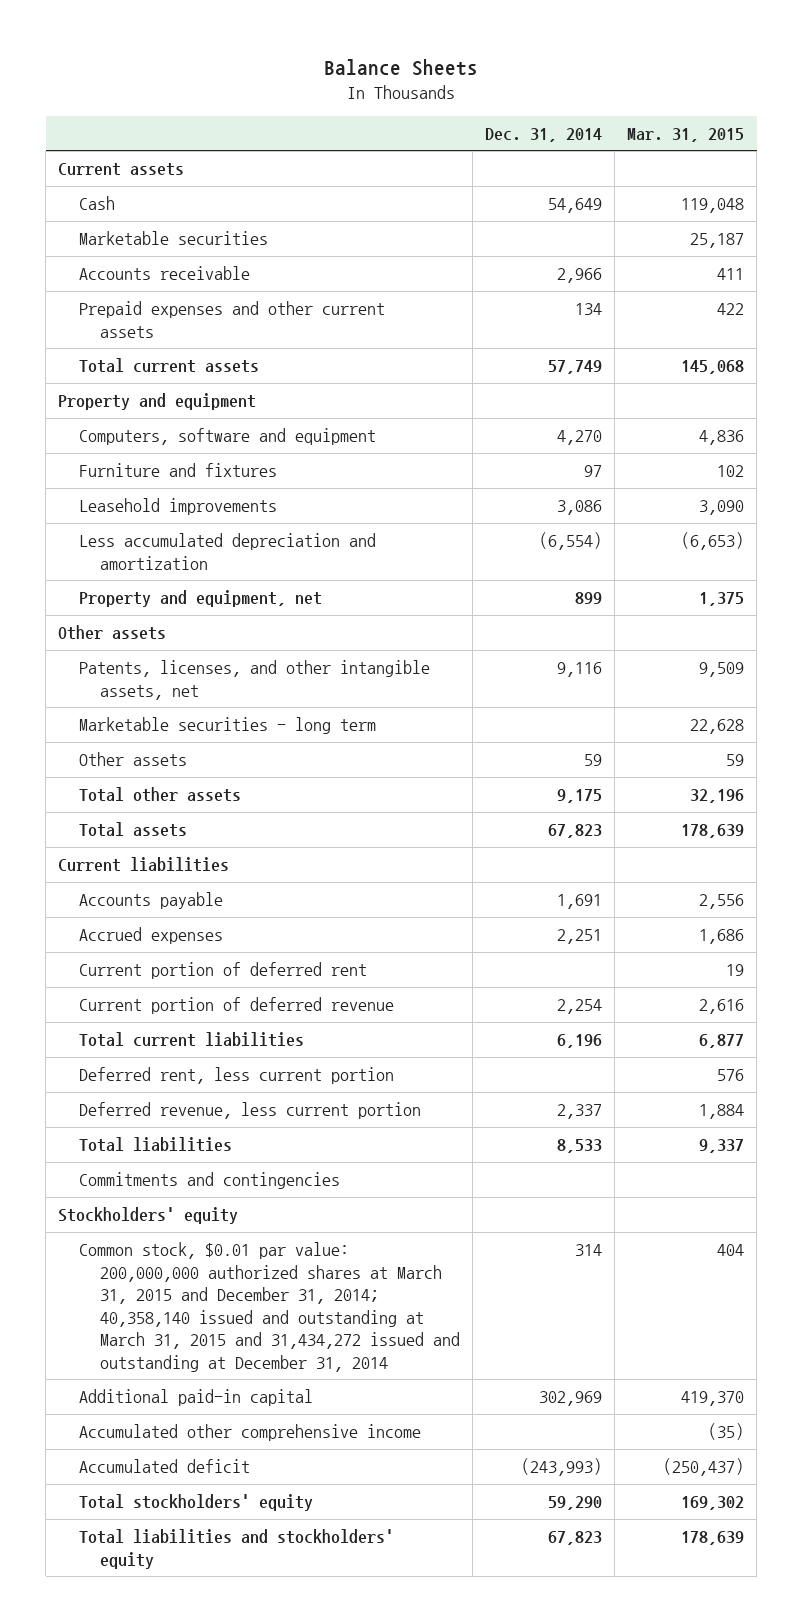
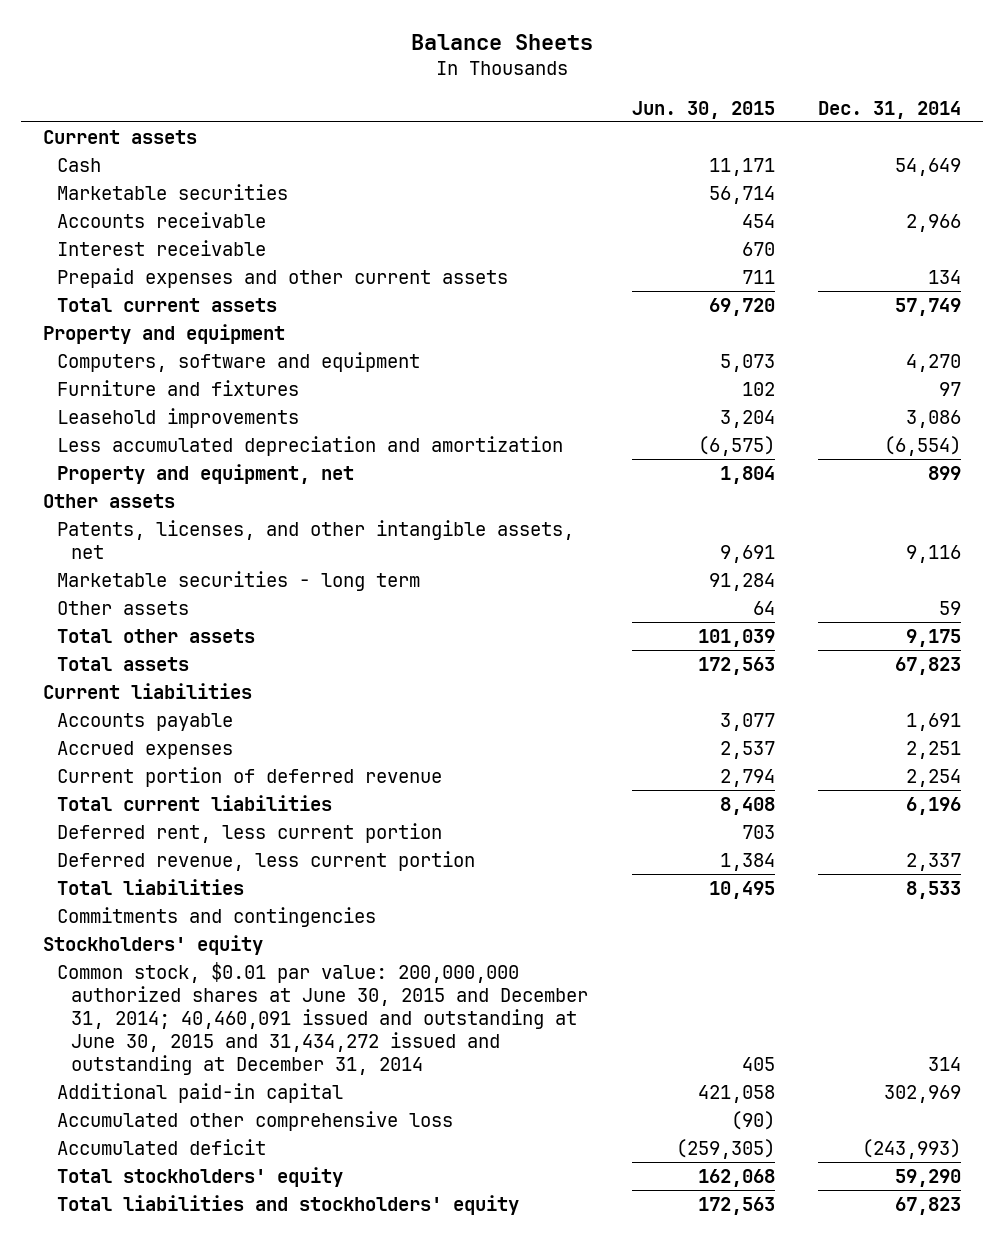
[627,127,745,142] Mar. 31, 2015 -> none
none -> [631,100,775,119] Jun. 30, 2015
none -> [57,239,267,256] Interest receivable
[79,962,368,980] Current portion of deferred rent -> none
[79,1242,461,1372] Common stock, $0.01 par value: 200,000,000 authorized shares at March 31, 2015 and December 31, 2014; 40,358,140 issued and outstanding at March 31, 2015 and 31,434,272 issued and outstanding at December 31, 2014 -> [57,961,588,1075] Common stock, $0.01 par value: 200,000,000 authorized shares at June 30, 2015 and December 31, 2014; 40,460,091 issued and outstanding at June 30, 2015 and 31,434,272 issued and outstanding at December 31, 2014
[79,1424,422,1442] Accumulated other comprehensive income -> [57,1110,454,1131] Accumulated other comprehensive loss

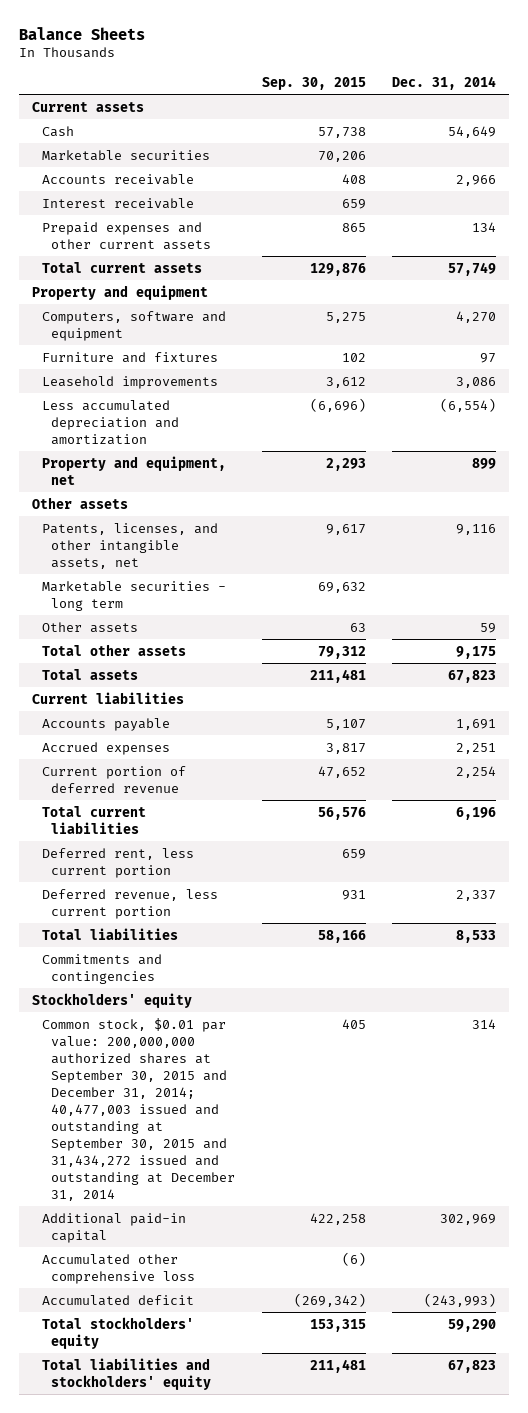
[631,100,775,119] Jun. 30, 2015 -> none
none -> [261,77,366,91] Sep. 30, 2015
[57,961,588,1075] Common stock, $0.01 par value: 200,000,000 authorized shares at June 30, 2015 and December 31, 2014; 40,460,091 issued and outstanding at June 30, 2015 and 31,434,272 issued and outstanding at December 31, 2014 -> [41,1017,236,1201] Common stock, $0.01 par value: 200,000,000 authorized shares at September 30, 2015 and December 31, 2014; 40,477,003 issued and outstanding at September 30, 2015 and 31,434,272 issued and outstanding at December 31, 2014

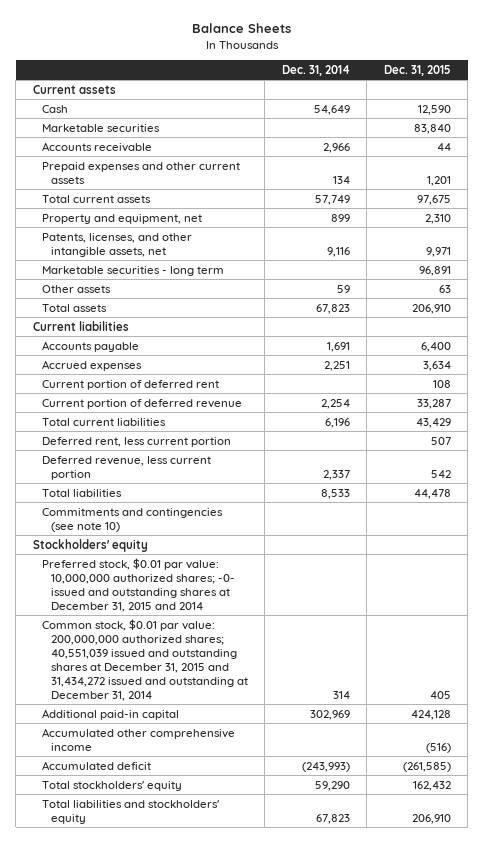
[261,77,366,91] Sep. 30, 2015 -> none
none -> [383,64,451,76] Dec. 31, 2015
[41,197,194,209] Interest receivable -> none
[32,284,209,300] Property and equipment -> none
[41,310,226,341] Computers, software and equipment -> none
[41,351,218,363] Furniture and fixtures -> none
[41,375,218,389] Leasehold improvements -> none
[41,399,180,445] Less accumulated depreciation and amortization -> none
[32,496,129,509] Other assets -> none
[41,643,186,656] Total other assets -> none
none -> [41,379,219,390] Current portion of deferred rent
[41,953,162,984] Commitments and contingencies -> [41,507,223,532] Commitments and contingencies (see note 10)
none -> [41,557,235,612] Preferred stock, $0.01 par value: 10,000,000 authorized shares; -0- issued and outstanding shares at December 31, 2015 and 2014
[41,1017,236,1201] Common stock, $0.01 par value: 200,000,000 authorized shares at September 30, 2015 and December 31, 2014; 40,477,003 issued and outstanding at September 30, 2015 and 31,434,272 issued and outstanding at December 31, 2014 -> [41,618,248,701] Common stock, $0.01 par value: 200,000,000 authorized shares; 40,551,039 issued and outstanding shares at December 31, 2015 and 31,434,272 issued and outstanding at December 31, 2014
[41,1253,196,1284] Accumulated other comprehensive loss -> [41,727,235,751] Accumulated other comprehensive income

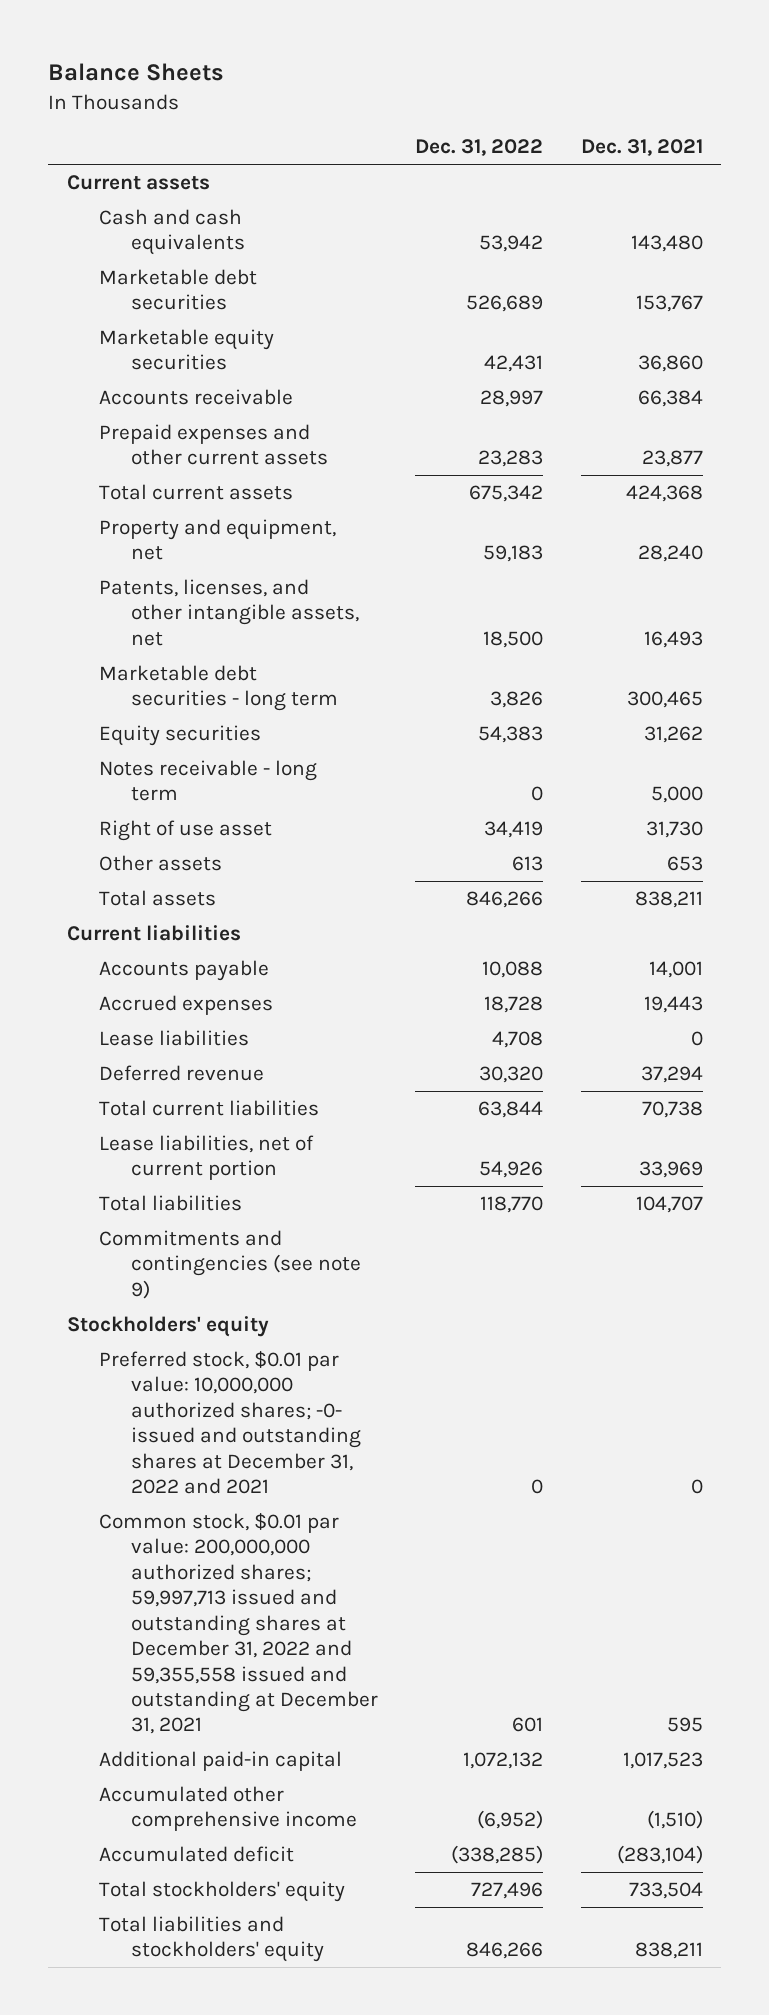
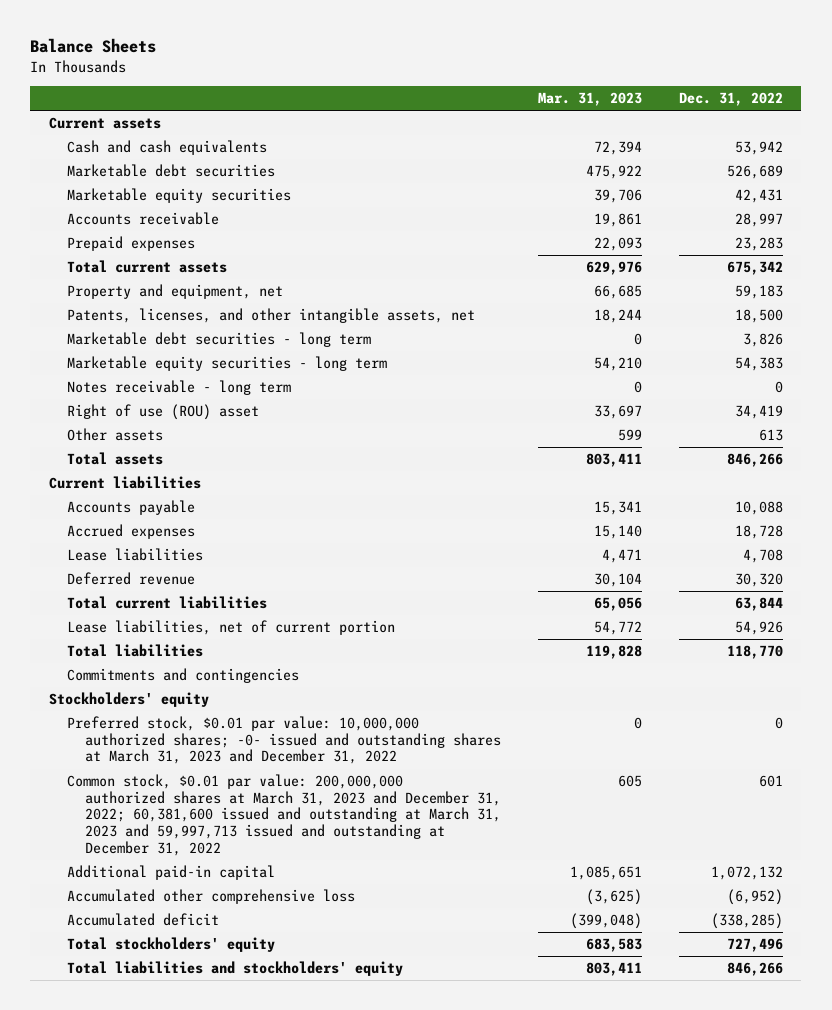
[580,139,703,157] Dec. 31, 2021 -> none
none -> [537,92,642,107] Mar. 31, 2023
[98,424,328,466] Prepaid expenses and other current assets -> [66,236,195,252] Prepaid expenses
[98,725,261,747] Equity securities -> [66,356,387,372] Marketable equity securities - long term
[98,820,272,842] Right of use asset -> [66,404,259,421] Right of use (ROU) asset
[98,1230,361,1299] Commitments and contingencies (see note 9) -> [66,668,299,684] Commitments and contingencies
[98,1351,361,1495] Preferred stock, $0.01 par value: 10,000,000 authorized shares; -0- issued and outstanding shares at December 31, 2022 and 2021 -> [66,716,501,765] Preferred stock, $0.01 par value: 10,000,000 authorized shares; -0- issued and outstanding shares at March 31, 2023 and December 31, 2022
[98,1513,378,1735] Common stock, $0.01 par value: 200,000,000 authorized shares; 59,997,713 issued and outstanding shares at December 31, 2022 and 59,355,558 issued and outstanding at December 31, 2021 -> [66,774,501,856] Common stock, $0.01 par value: 200,000,000 authorized shares at March 31, 2023 and December 31, 2022; 60,381,600 issued and outstanding at March 31, 2023 and 59,997,713 issued and outstanding at December 31, 2022
[98,1786,357,1832] Accumulated other comprehensive income -> [66,889,355,905] Accumulated other comprehensive loss

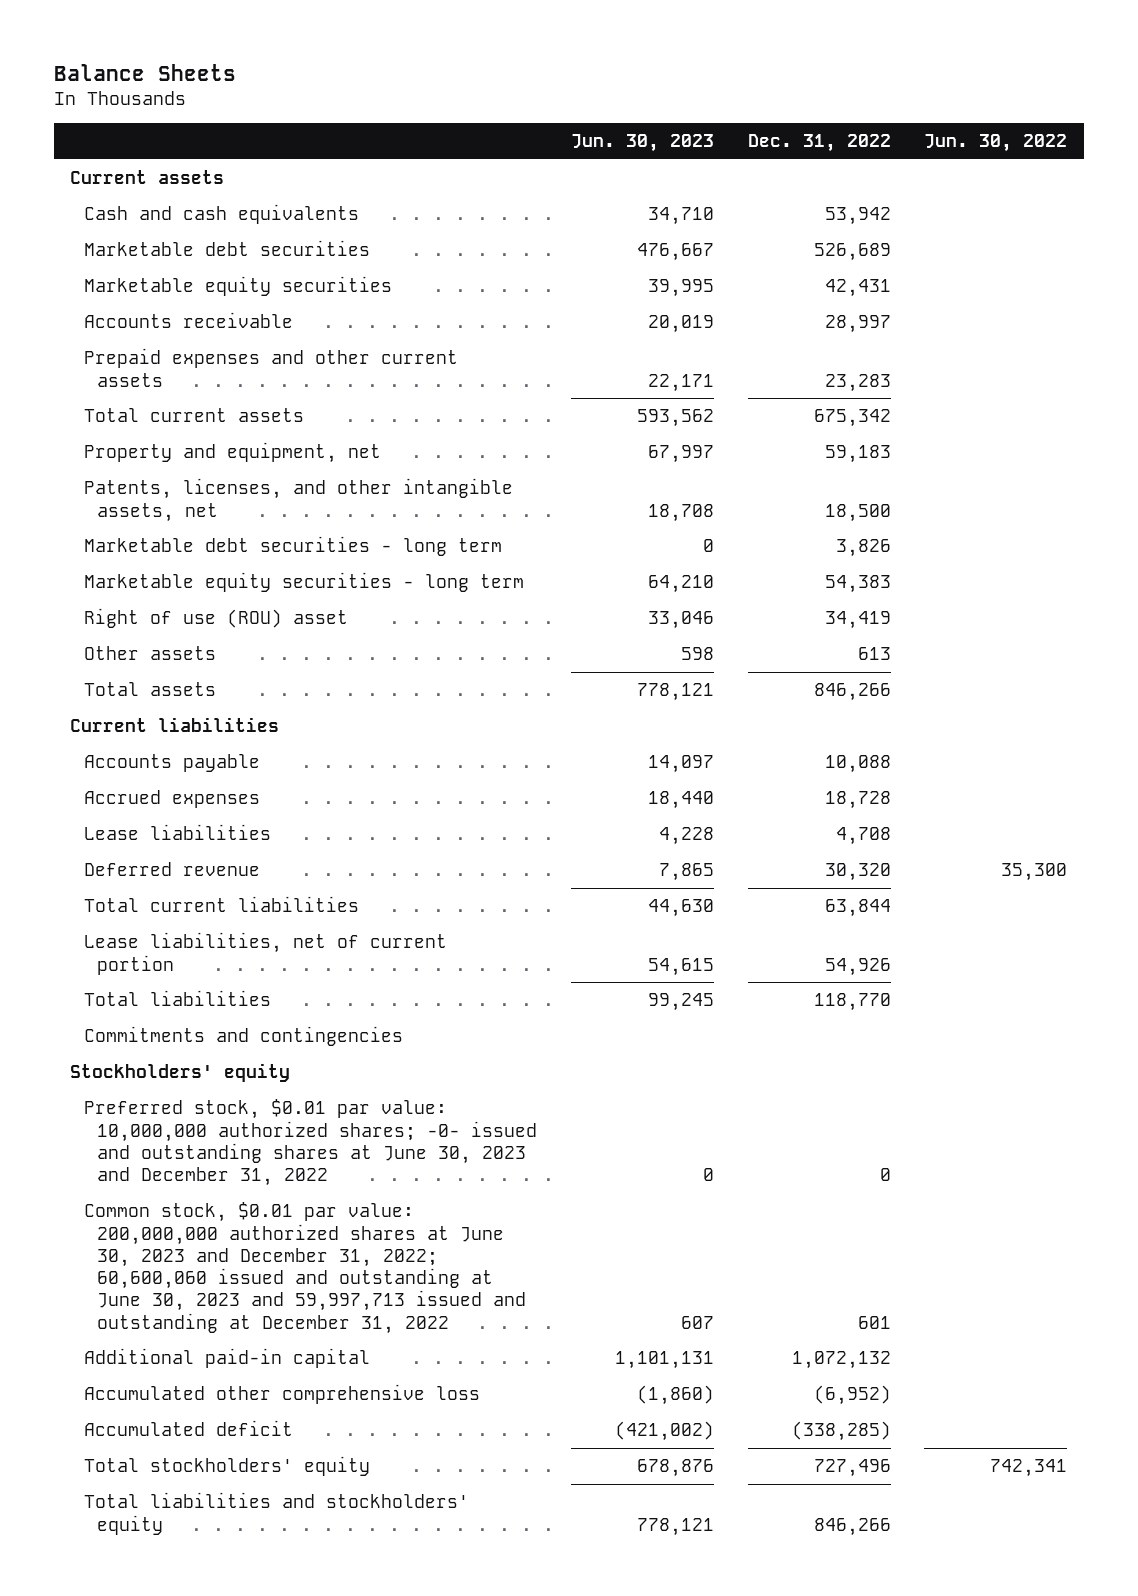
[537,92,642,107] Mar. 31, 2023 -> none
none -> [571,133,715,152] Jun. 30, 2023
none -> [924,133,1068,152] Jun. 30, 2022
[66,236,195,252] Prepaid expenses -> [83,348,458,387] Prepaid expenses and other current assets
[66,380,291,396] Notes receivable - long term -> none
[66,716,501,765] Preferred stock, $0.01 par value: 10,000,000 authorized shares; -0- issued and outstanding shares at March 31, 2023 and December 31, 2022 -> [83,1099,538,1187] Preferred stock, $0.01 par value: 10,000,000 authorized shares; -0- issued and outstanding shares at June 30, 2023 and December 31, 2022
[66,774,501,856] Common stock, $0.01 par value: 200,000,000 authorized shares at March 31, 2023 and December 31, 2022; 60,381,600 issued and outstanding at March 31, 2023 and 59,997,713 issued and outstanding at December 31, 2022 -> [83,1202,527,1334] Common stock, $0.01 par value: 200,000,000 authorized shares at June 30, 2023 and December 31, 2022; 60,600,060 issued and outstanding at June 30, 2023 and 59,997,713 issued and outstanding at December 31, 2022

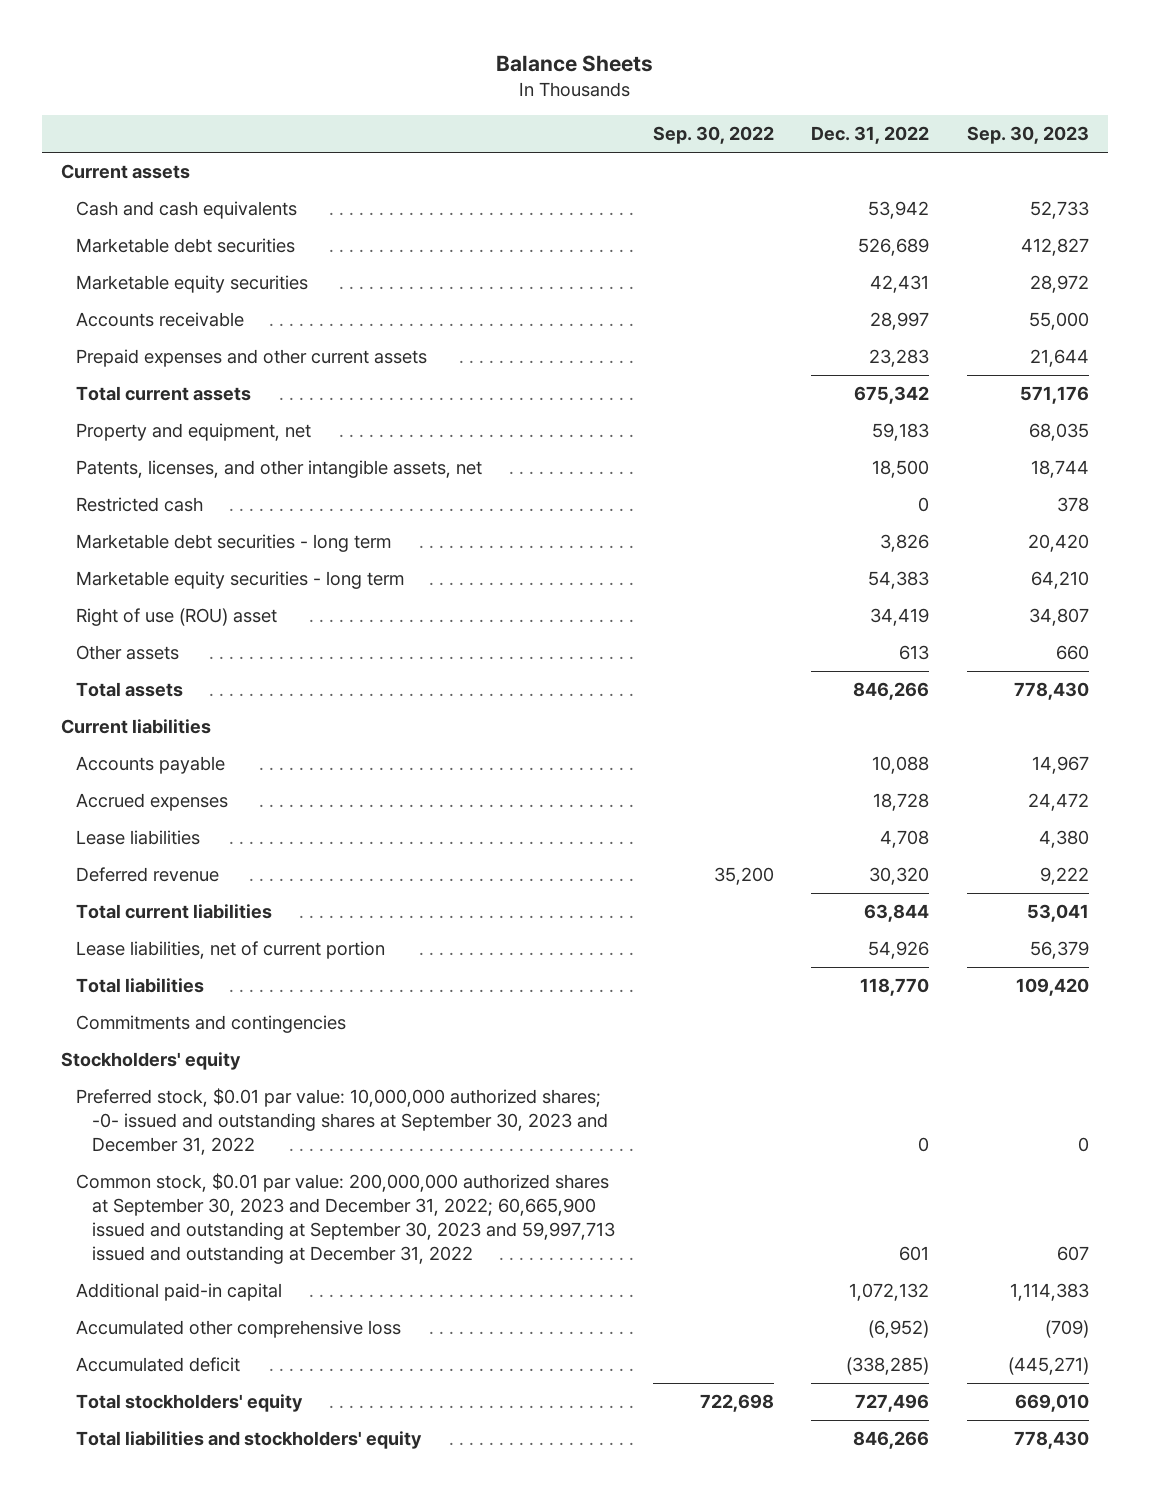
[571,133,715,152] Jun. 30, 2023 -> none
[924,133,1068,152] Jun. 30, 2022 -> none
none -> [652,126,774,145] Sep. 30, 2022
none -> [967,126,1090,145] Sep. 30, 2023
none -> [76,497,204,513] Restricted cash
[83,1099,538,1187] Preferred stock, $0.01 par value: 10,000,000 authorized shares; -0- issued and outstanding shares at June 30, 2023 and December 31, 2022 -> [76,1088,608,1156] Preferred stock, $0.01 par value: 10,000,000 authorized shares; -0- issued and outstanding shares at September 30, 2023 and December 31, 2022
[83,1202,527,1334] Common stock, $0.01 par value: 200,000,000 authorized shares at June 30, 2023 and December 31, 2022; 60,600,060 issued and outstanding at June 30, 2023 and 59,997,713 issued and outstanding at December 31, 2022 -> [76,1173,615,1265] Common stock, $0.01 par value: 200,000,000 authorized shares at September 30, 2023 and December 31, 2022; 60,665,900 issued and outstanding at September 30, 2023 and 59,997,713 issued and outstanding at December 31, 2022

